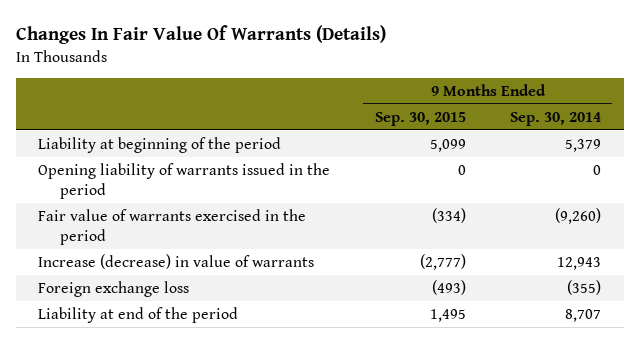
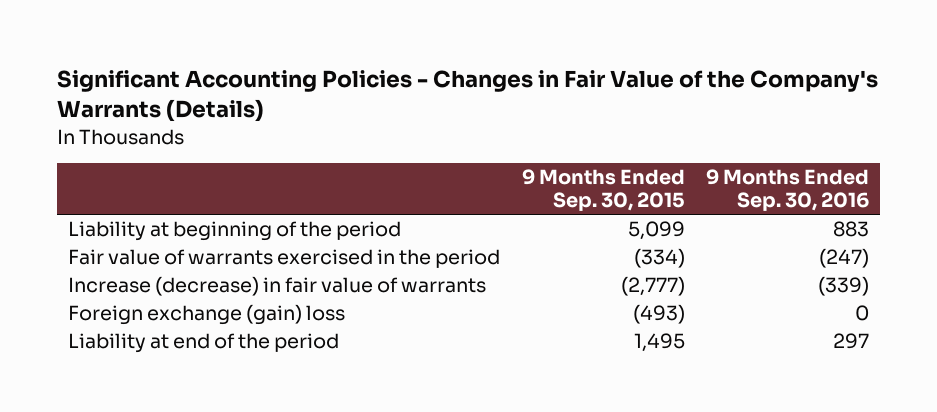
[15,25,386,45] Changes In Fair Value Of Warrants (Details) -> [57,70,879,123] Significant Accounting Policies - Changes in Fair Value of the Company's Warrants (Details)
[510,111,602,126] Sep. 30, 2014 -> none
none -> [705,169,869,211] 9 Months Ended Sep. 30, 2016
[37,163,330,200] Opening liability of warrants issued in the period -> none
[37,254,314,270] Increase (decrease) in value of warrants -> [68,276,487,297] Increase (decrease) in fair value of warrants
[37,281,189,298] Foreign exchange loss -> [68,304,346,326] Foreign exchange (gain) loss

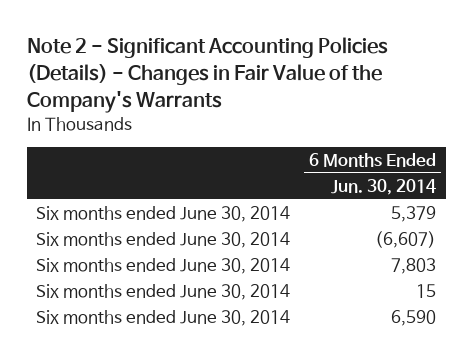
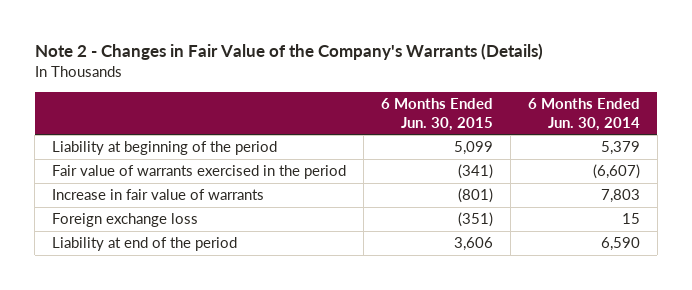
[26,37,388,113] Note 2 - Significant Accounting Policies (Details) - Changes in Fair Value of the Company's Warrants -> [34,43,543,61] Note 2 - Changes in Fair Value of the Company's Warrants (Details)
none -> [381,98,494,131] 6 Months Ended Jun. 30, 2015
[36,206,291,223] Six months ended June 30, 2014 -> [52,141,278,156] Liability at beginning of the period
[36,232,291,249] Six months ended June 30, 2014 -> [52,165,347,180] Fair value of warrants exercised in the period
[36,258,291,275] Six months ended June 30, 2014 -> [52,189,265,201] Increase in fair value of warrants
[36,284,291,301] Six months ended June 30, 2014 -> [52,213,199,228] Foreign exchange loss
[36,310,291,327] Six months ended June 30, 2014 -> [52,237,238,252] Liability at end of the period

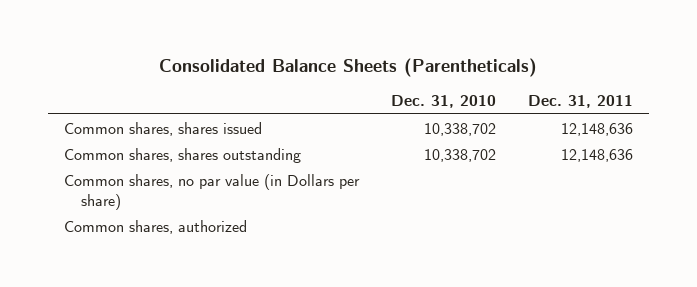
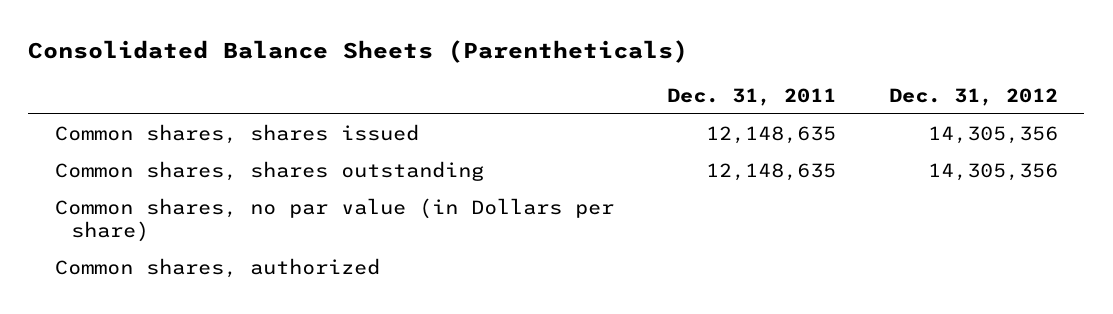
[390,95,496,109] Dec. 31, 2010 -> none
none -> [888,87,1058,106] Dec. 31, 2012
[561,122,634,136] 12,148,636 -> [705,126,836,145] 12,148,635
[561,148,634,162] 12,148,636 -> [705,163,836,182] 12,148,635

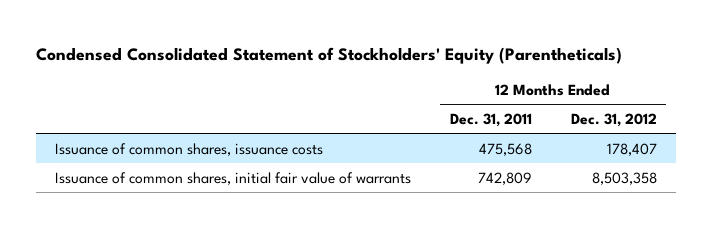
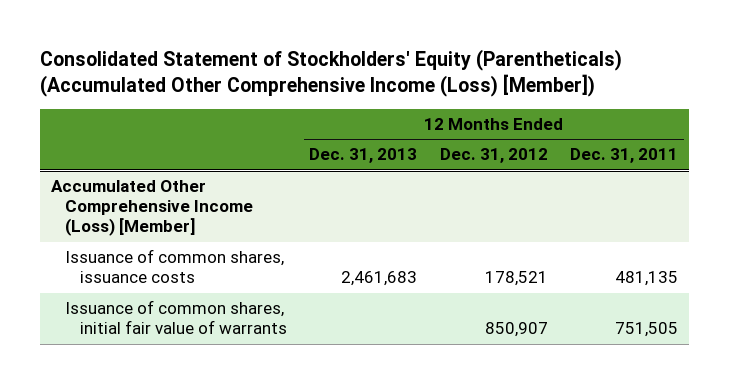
[35,46,622,64] Condensed Consolidated Statement of Stockholders' Equity (Parentheticals) -> [39,48,622,97] Consolidated Statement of Stockholders' Equity (Parentheticals) (Accumulated Other Comprehensive Income (Loss) [Member])
none -> [309,148,418,164] Dec. 31, 2013
none -> [50,180,254,237] Accumulated Other Comprehensive Income (Loss) [Member]
[478,142,532,156] 475,568 -> [615,271,679,287] 481,135
[606,142,657,156] 178,407 -> [484,271,548,287] 178,521
[477,171,532,185] 742,809 -> [615,322,679,338] 751,505
[591,171,657,185] 8,503,358 -> [484,322,548,338] 850,907

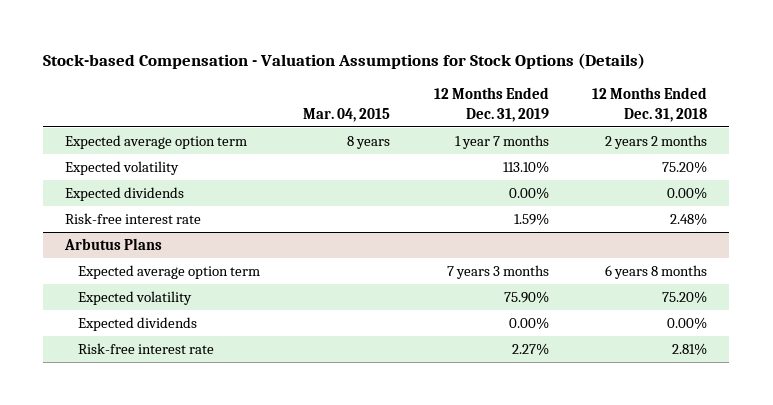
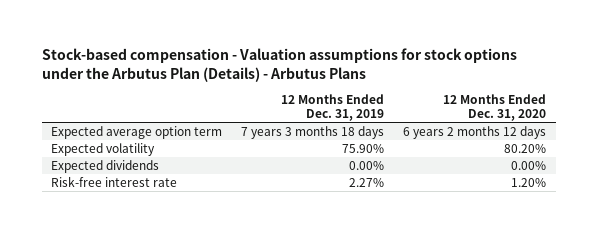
[43,53,646,70] Stock-based Compensation - Valuation Assumptions for Stock Options (Details) -> [41,48,517,82] Stock-based compensation - Valuation assumptions for stock options under the Arbutus Plan (Details) - Arbutus Plans
[303,107,391,122] Mar. 04, 2015 -> none
[592,87,708,122] 12 Months Ended Dec. 31, 2018 -> none
none -> [443,94,547,122] 12 Months Ended Dec. 31, 2020
[65,161,180,176] Expected volatility -> none
[65,187,185,202] Expected dividends -> none
[65,213,202,225] Risk-free interest rate -> none
[64,238,163,251] Arbutus Plans -> none
[77,265,260,280] Expected average option term -> none
[454,135,549,150] 1 year 7 months -> [241,126,385,140] 7 years 3 months 18 days

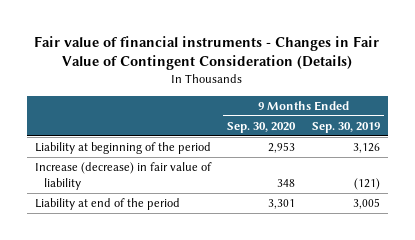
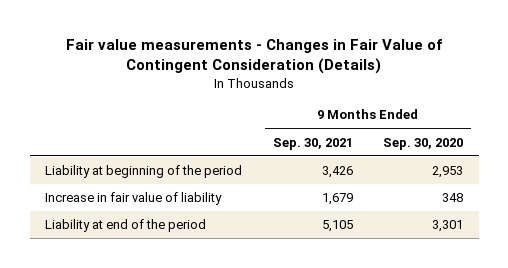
[34,35,380,71] Fair value of financial instruments - Changes in Fair Value of Contingent Consideration (Details) -> [66,38,443,75] Fair value measurements - Changes in Fair Value of Contingent Consideration (Details)
[311,121,380,133] Sep. 30, 2019 -> none
none -> [272,137,353,150] Sep. 30, 2021
[35,162,213,191] Increase (decrease) in fair value of liability -> [44,192,222,206] Increase in fair value of liability

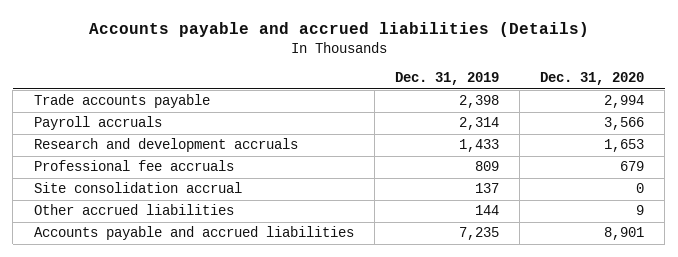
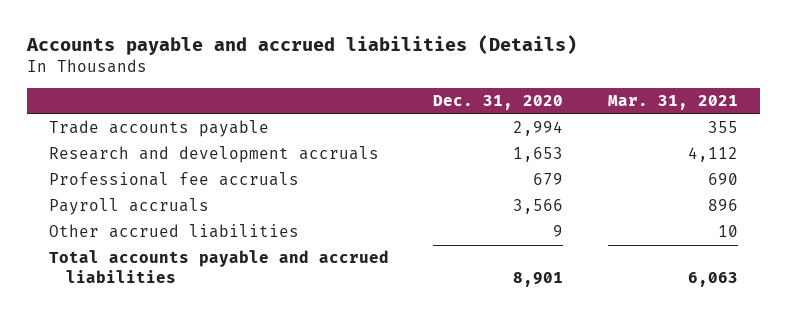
[394,72,499,86] Dec. 31, 2019 -> none
none -> [607,95,738,111] Mar. 31, 2021
[33,182,242,194] Site consolidation accrual -> none
[33,116,162,131] Payroll accruals -> [49,198,210,216] Payroll accruals
[33,226,354,241] Accounts payable and accrued liabilities -> [49,250,390,283] Total accounts payable and accrued liabilities

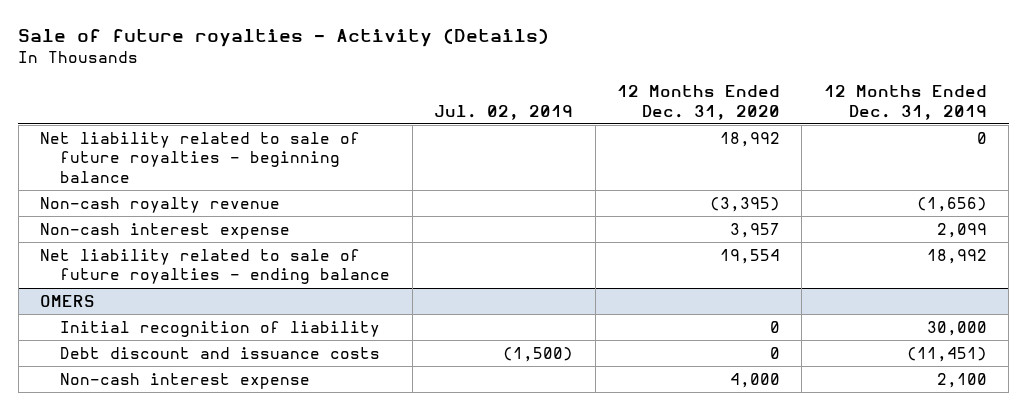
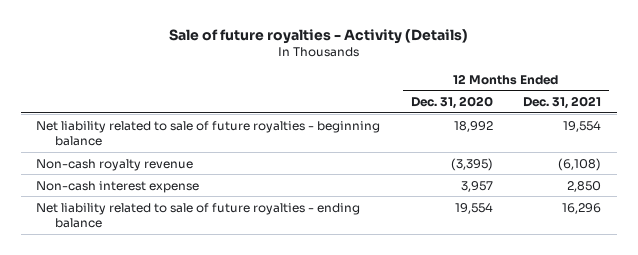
[434,104,574,120] Jul. 02, 2019 -> none
[823,85,987,120] 12 Months Ended Dec. 31, 2019 -> none
none -> [523,96,602,110] Dec. 31, 2021
[40,294,96,307] OMERS -> none
[60,320,381,337] Initial recognition of liability -> none
[60,346,381,359] Debt discount and issuance costs -> none
[60,372,311,389] Non-cash interest expense -> none

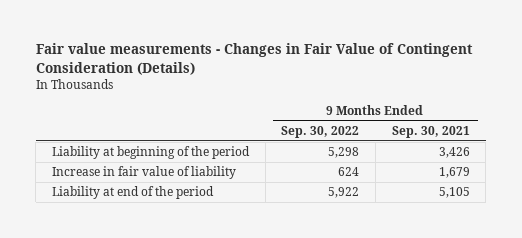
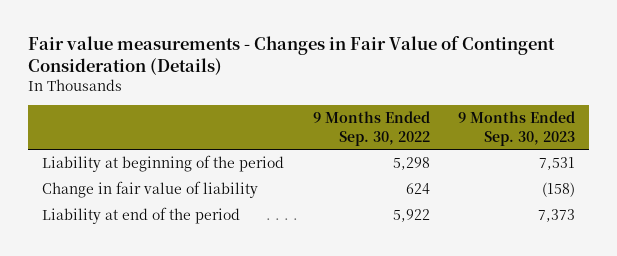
[391,125,470,138] Sep. 30, 2021 -> none
none -> [458,111,576,146] 9 Months Ended Sep. 30, 2023
[52,166,237,180] Increase in fair value of liability -> [42,181,259,199] Change in fair value of liability

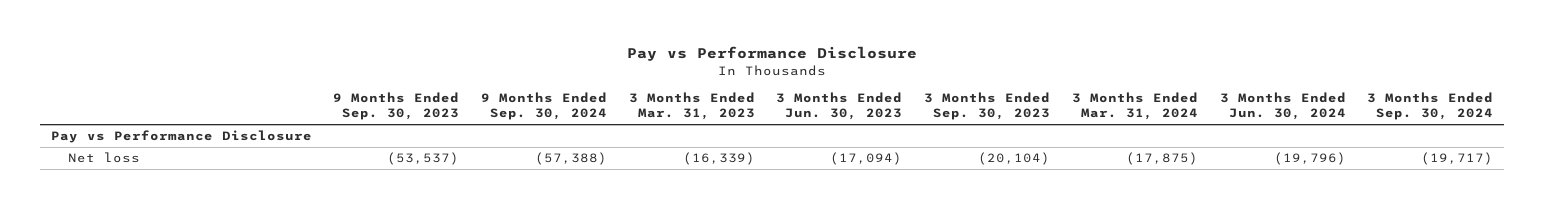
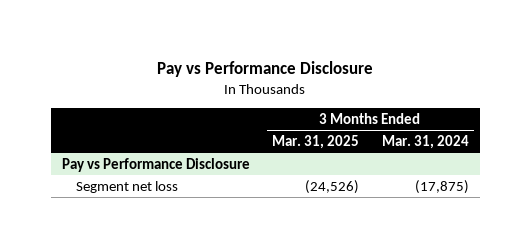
[333,92,460,121] 9 Months Ended Sep. 30, 2023 -> none
[481,92,608,121] 9 Months Ended Sep. 30, 2024 -> none
[628,92,755,121] 3 Months Ended Mar. 31, 2023 -> none
[776,92,903,121] 3 Months Ended Jun. 30, 2023 -> none
[924,92,1051,121] 3 Months Ended Sep. 30, 2023 -> none
[1219,92,1346,121] 3 Months Ended Jun. 30, 2024 -> none
[1367,92,1494,121] 3 Months Ended Sep. 30, 2024 -> none
none -> [272,135,360,150] Mar. 31, 2025
[68,152,141,164] Net loss -> [76,180,179,193] Segment net loss

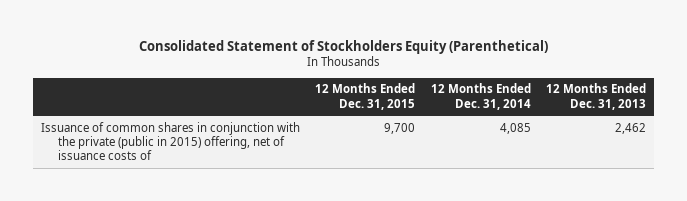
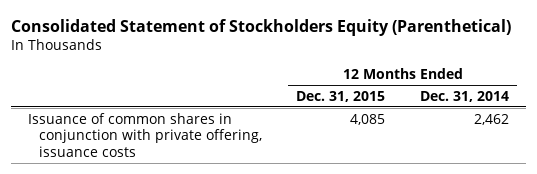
[546,83,647,110] 12 Months Ended Dec. 31, 2013 -> none
[41,121,301,161] Issuance of common shares in conjunction with the private (public in 2015) offering, net of issuance costs of -> [28,112,263,158] Issuance of common shares in conjunction with private offering, issuance costs
[384,122,416,134] 9,700 -> [350,113,386,125] 4,085
[499,122,531,134] 4,085 -> [473,113,509,125] 2,462

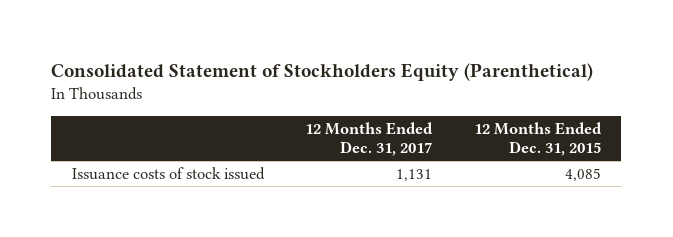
[419,90,509,102] Dec. 31, 2014 -> none
none -> [305,121,434,156] 12 Months Ended Dec. 31, 2017
[28,112,263,158] Issuance of common shares in conjunction with private offering, issuance costs -> [71,166,265,180] Issuance costs of stock issued

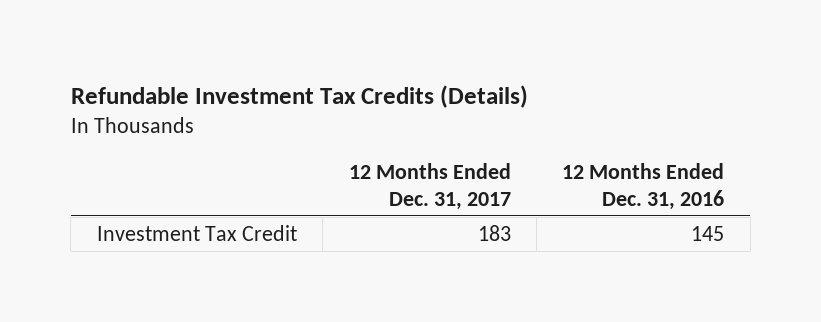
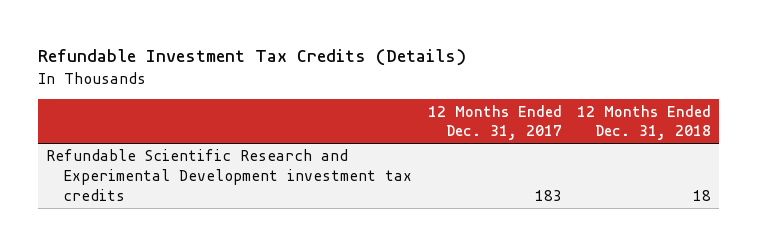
[562,163,725,210] 12 Months Ended Dec. 31, 2016 -> none
none -> [577,104,712,141] 12 Months Ended Dec. 31, 2018
[96,225,297,242] Investment Tax Credit -> [45,149,412,201] Refundable Scientific Research and Experimental Development investment tax credits

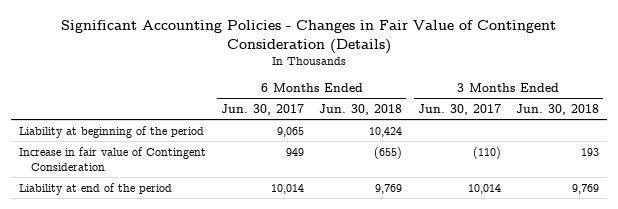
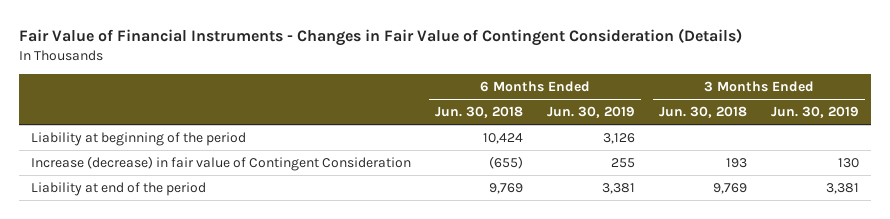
[60,19,556,54] Significant Accounting Policies - Changes in Fair Value of Contingent Consideration (Details) -> [19,27,743,46] Fair Value of Financial Instruments - Changes in Fair Value of Contingent Consideration (Details)
[221,103,305,115] Jun. 30, 2017 -> none
[417,103,501,115] Jun. 30, 2017 -> none
none -> [547,106,636,119] Jun. 30, 2019
none -> [770,106,859,119] Jun. 30, 2019
[18,146,206,171] Increase in fair value of Contingent Consideration -> [31,155,412,171] Increase (decrease) in fair value of Contingent Consideration

